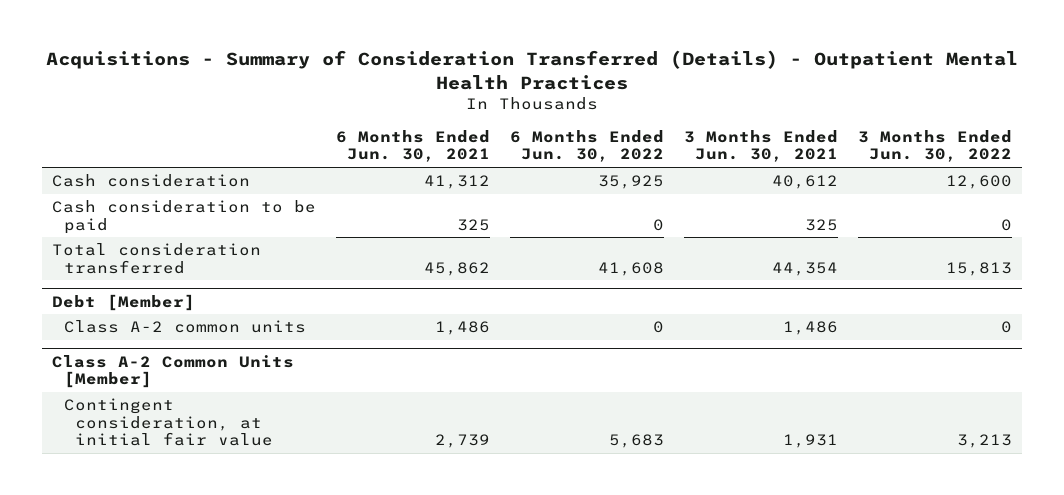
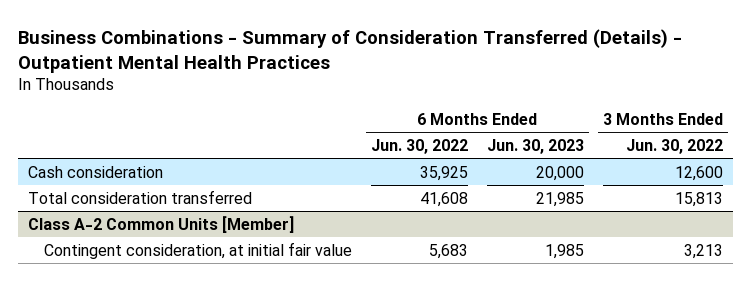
[46,50,1019,90] Acquisitions - Summary of Consideration Transferred (Details) - Outpatient Mental Health Practices -> [18,28,683,73] Business Combinations - Summary of Consideration Transferred (Details) - Outpatient Mental Health Practices
[336,130,491,163] 6 Months Ended Jun. 30, 2021 -> none
[684,130,839,163] 3 Months Ended Jun. 30, 2021 -> none
none -> [486,139,584,155] Jun. 30, 2023
[52,200,317,234] Cash consideration to be paid -> none
[52,293,196,311] Debt [Member] -> none
[63,320,306,334] Class A-2 common units -> none

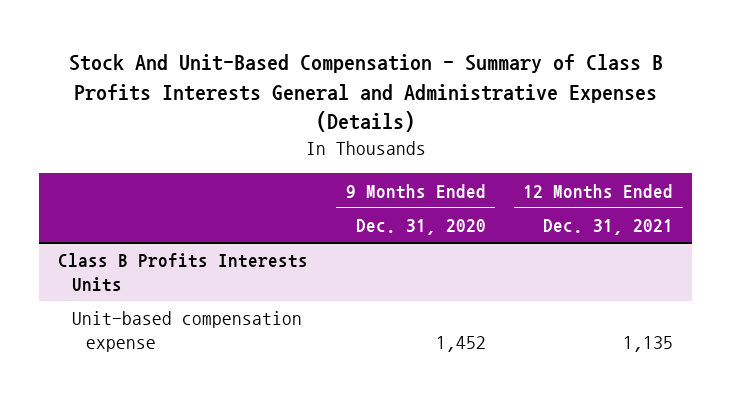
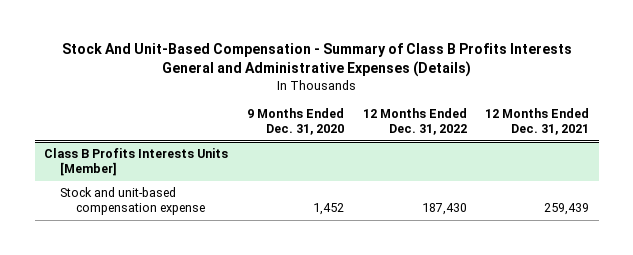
none -> [362,108,467,136] 12 Months Ended Dec. 31, 2022
[57,253,308,293] Class B Profits Interests Units -> [44,148,229,177] Class B Profits Interests Units [Member]
[72,311,303,353] Unit-based compensation expense -> [60,187,206,216] Stock and unit-based compensation expense
[623,336,674,353] 1,135 -> [544,203,590,216] 259,439

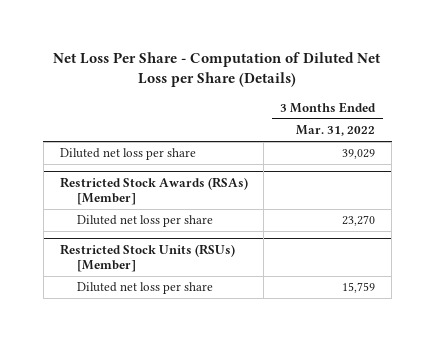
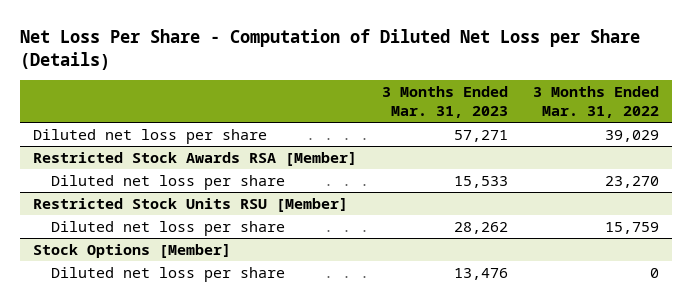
none -> [381,86,508,119] 3 Months Ended Mar. 31, 2023
[59,177,248,206] Restricted Stock Awards (RSAs) [Member] -> [32,151,357,166] Restricted Stock Awards RSA [Member]
[59,244,235,273] Restricted Stock Units (RSUs) [Member] -> [32,197,348,212] Restricted Stock Units RSU [Member]
none -> [32,243,231,258] Stock Options [Member]
none -> [50,266,285,282] Diluted net loss per share

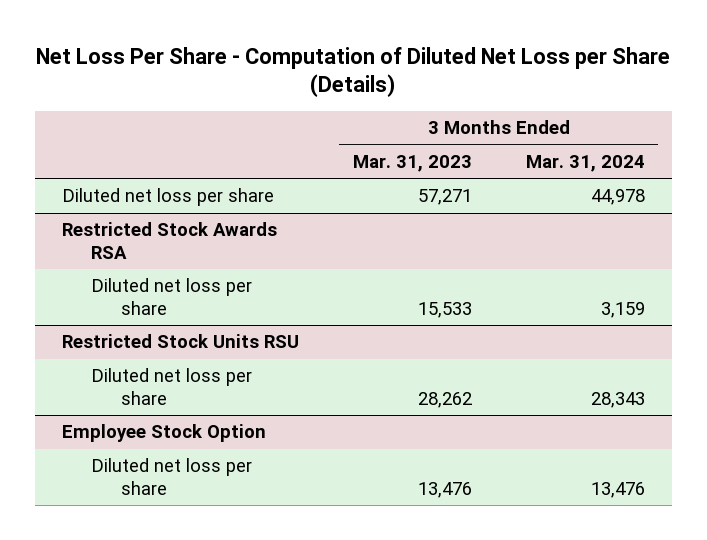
[533,86,660,119] 3 Months Ended Mar. 31, 2022 -> none
none -> [525,155,645,173] Mar. 31, 2024
[32,151,357,166] Restricted Stock Awards RSA [Member] -> [61,222,277,259] Restricted Stock Awards RSA
[32,197,348,212] Restricted Stock Units RSU [Member] -> [61,334,299,349] Restricted Stock Units RSU
[32,243,231,258] Stock Options [Member] -> [61,424,266,443] Employee Stock Option

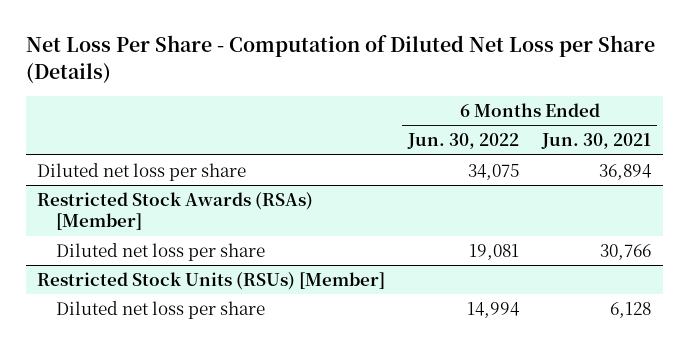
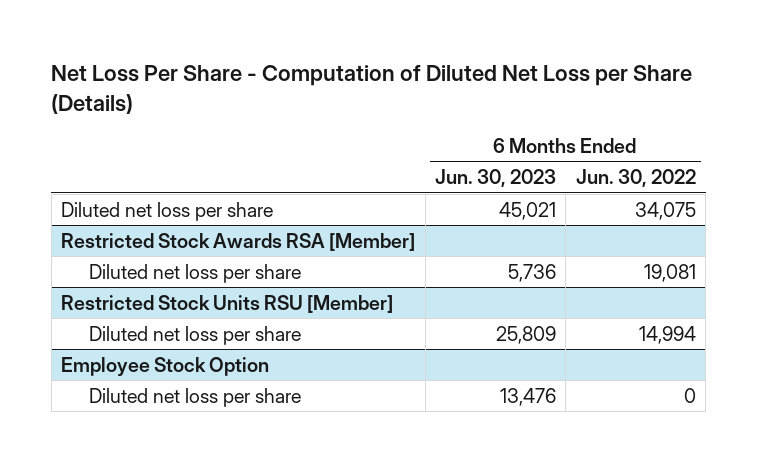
[541,133,652,150] Jun. 30, 2021 -> none
none -> [434,169,556,188] Jun. 30, 2023
[37,191,314,231] Restricted Stock Awards (RSAs) [Member] -> [61,232,416,251] Restricted Stock Awards RSA [Member]
[37,271,386,290] Restricted Stock Units (RSUs) [Member] -> [61,294,394,313] Restricted Stock Units RSU [Member]
none -> [61,356,270,376] Employee Stock Option
none -> [88,387,301,407] Diluted net loss per share

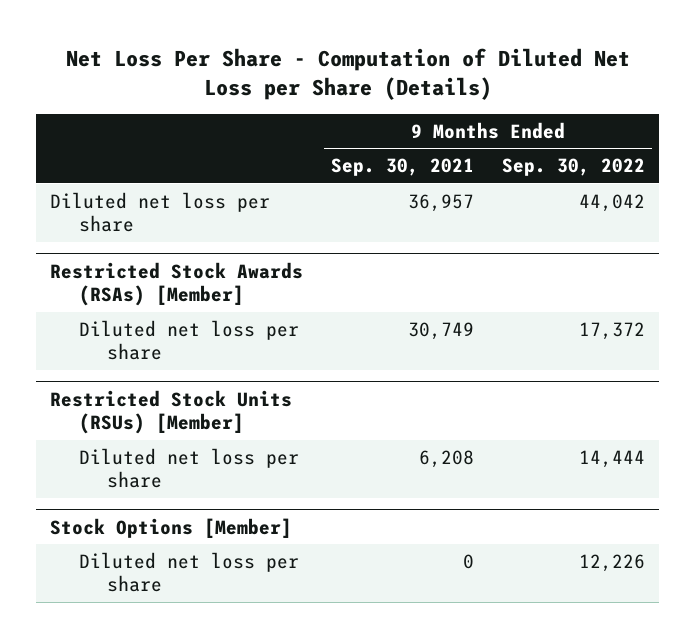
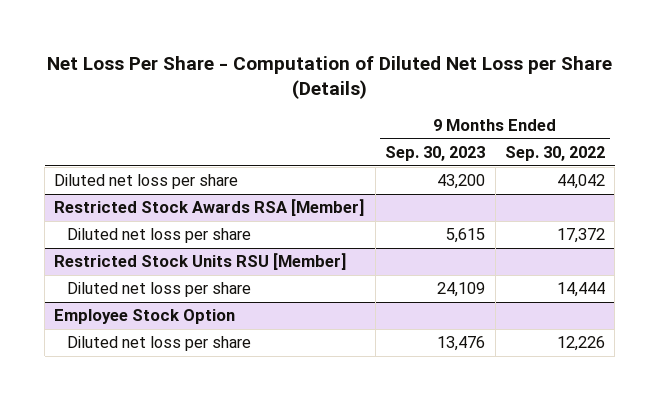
[331,158,475,177] Sep. 30, 2021 -> none
none -> [385,146,486,162] Sep. 30, 2023
[50,261,304,307] Restricted Stock Awards (RSAs) [Member] -> [54,199,366,217] Restricted Stock Awards RSA [Member]
[50,389,293,435] Restricted Stock Units (RSUs) [Member] -> [54,253,348,271] Restricted Stock Units RSU [Member]
[50,517,293,538] Stock Options [Member] -> [54,309,236,325] Employee Stock Option

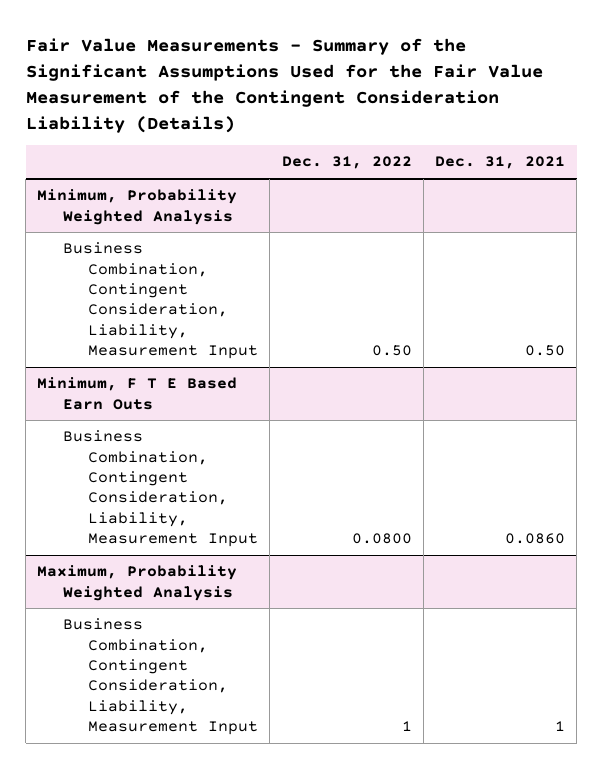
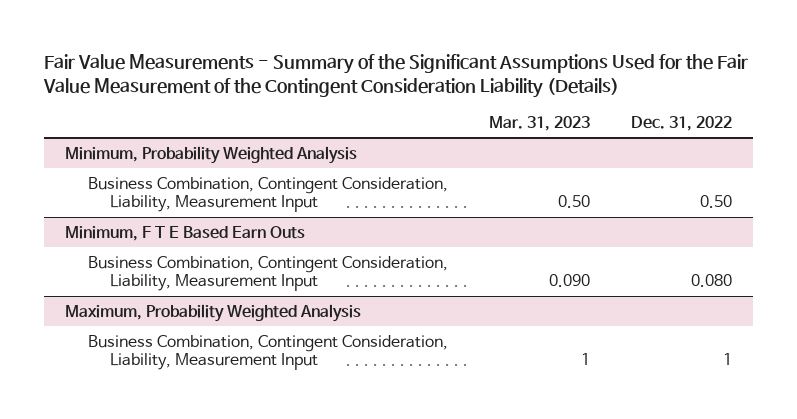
[435,156,566,170] Dec. 31, 2021 -> none
none -> [488,116,590,132] Mar. 31, 2023
[351,533,412,545] 0.0800 -> [691,274,733,288] 0.080

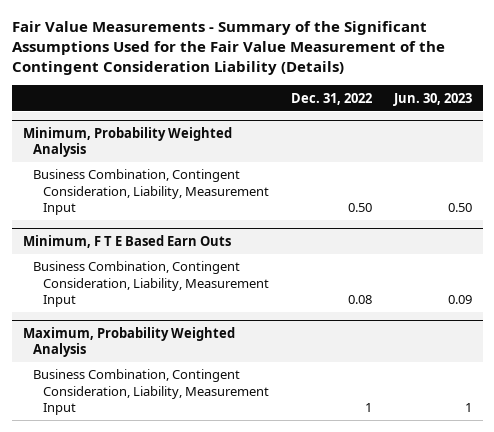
[488,116,590,132] Mar. 31, 2023 -> none
none -> [392,92,472,106] Jun. 30, 2023
[691,274,733,288] 0.080 -> [347,295,372,305] 0.08

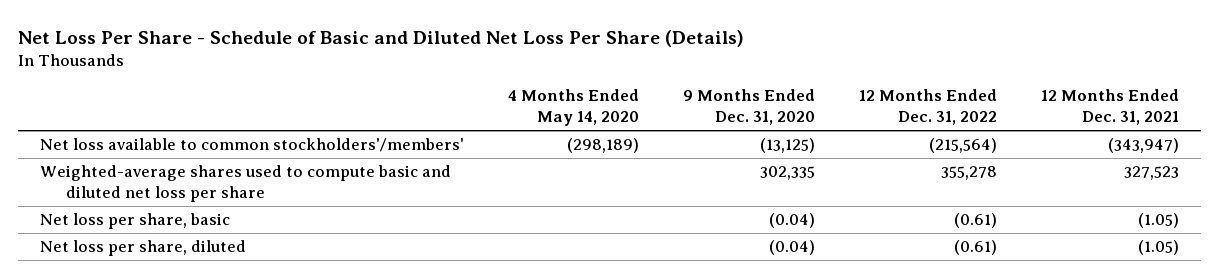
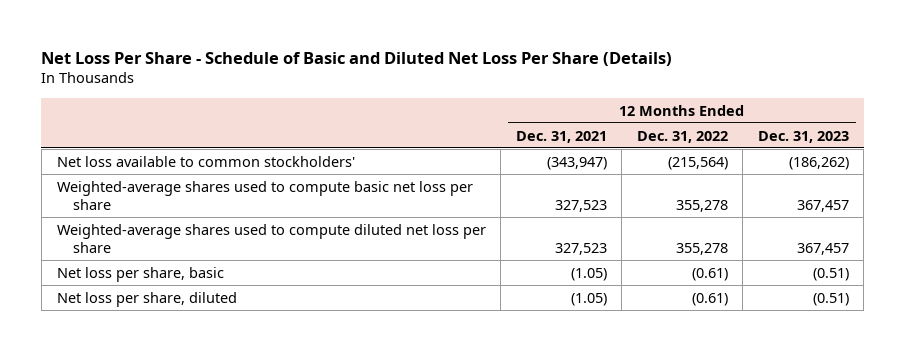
[508,89,640,127] 4 Months Ended May 14, 2020 -> none
[683,89,816,126] 9 Months Ended Dec. 31, 2020 -> none
none -> [757,130,849,143] Dec. 31, 2023
[40,138,465,153] Net loss available to common stockholders'/members' -> [56,155,355,167] Net loss available to common stockholders'
[40,165,452,203] Weighted-average shares used to compute basic and diluted net loss per share -> [56,180,473,210] Weighted-average shares used to compute basic net loss per share
none -> [56,223,486,253] Weighted-average shares used to compute diluted net loss per share

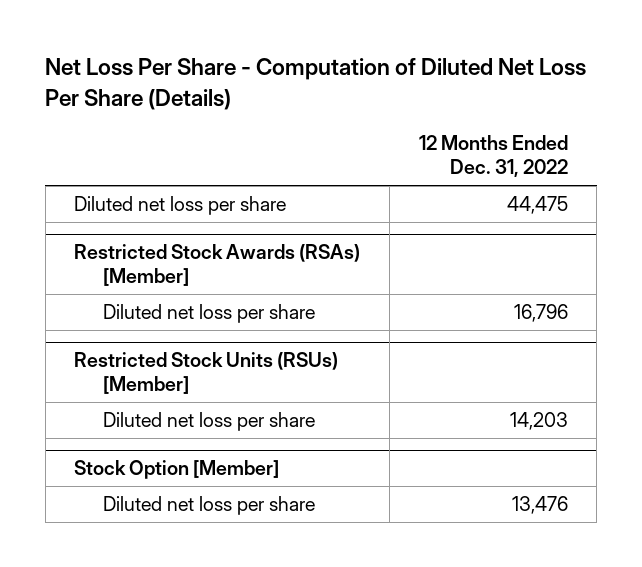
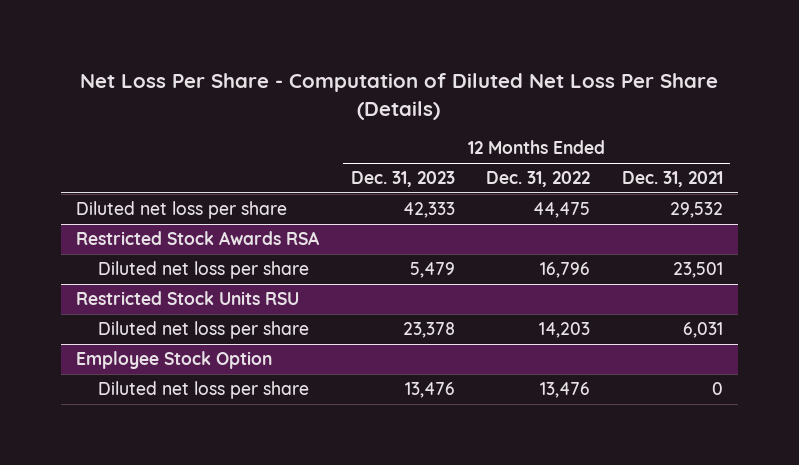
none -> [350,171,455,188] Dec. 31, 2023
none -> [621,171,723,188] Dec. 31, 2021
[74,244,361,287] Restricted Stock Awards (RSAs) [Member] -> [76,231,320,246] Restricted Stock Awards RSA
[74,352,339,395] Restricted Stock Units (RSUs) [Member] -> [76,291,300,306] Restricted Stock Units RSU
[74,460,280,480] Stock Option [Member] -> [76,351,273,370] Employee Stock Option

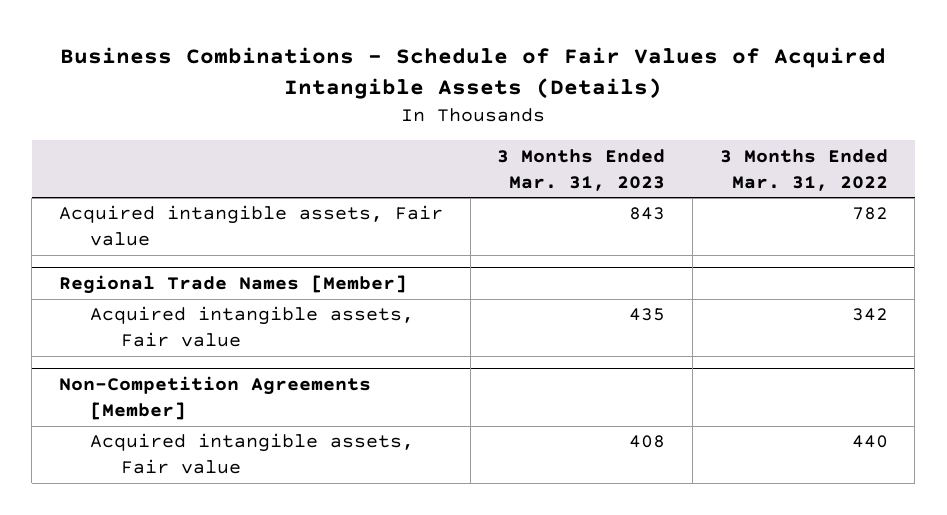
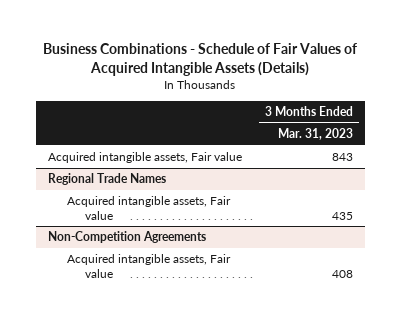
[719,148,888,191] 3 Months Ended Mar. 31, 2022 -> none
[59,275,408,295] Regional Trade Names [Member] -> [47,173,166,186] Regional Trade Names
[59,376,372,421] Non-Competition Agreements [Member] -> [47,231,206,244] Non-Competition Agreements

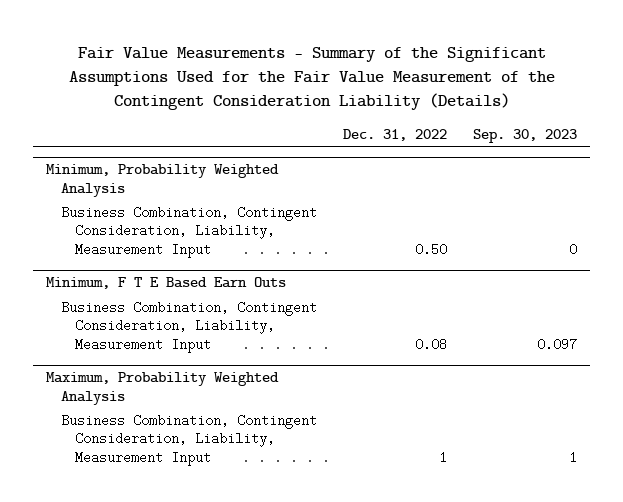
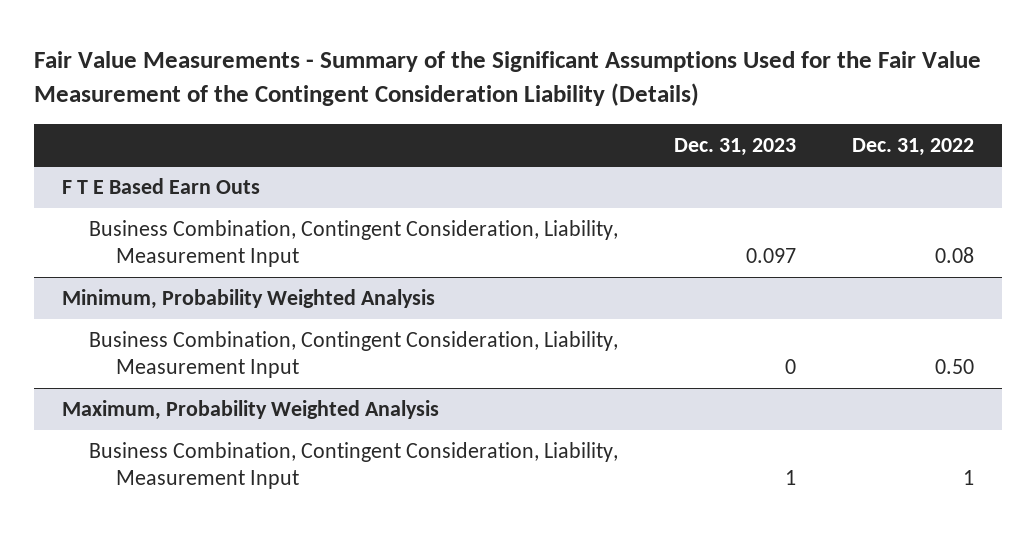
[472,129,577,144] Sep. 30, 2023 -> none
none -> [673,137,796,156] Dec. 31, 2023
none -> [61,177,260,194] F T E Based Earn Outs
none -> [89,219,619,267] Business Combination, Contingent Consideration, Liability, Measurement Input
[46,277,287,290] Minimum, F T E Based Earn Outs -> none
[60,301,317,353] Business Combination, Contingent Consideration, Liability, Measurement Input -> none

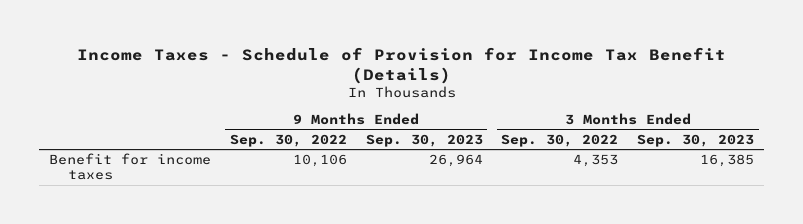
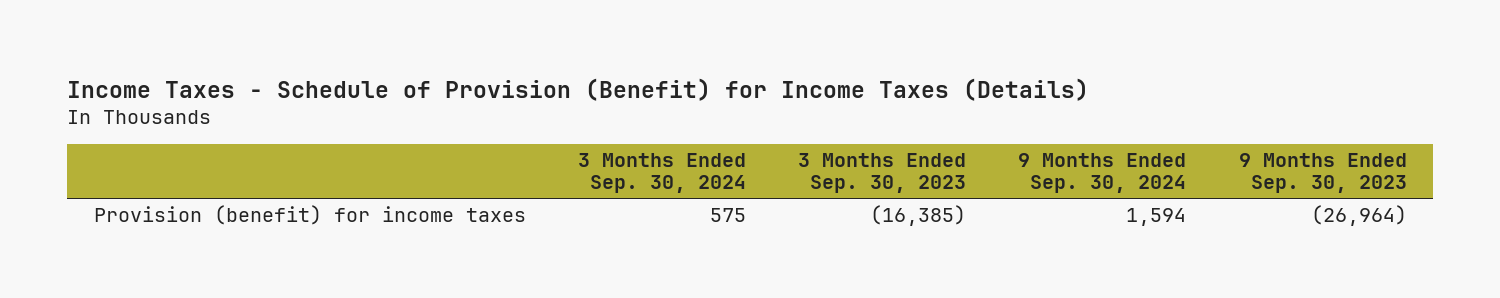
[76,46,726,84] Income Taxes - Schedule of Provision for Income Tax Benefit (Details) -> [67,77,1090,101] Income Taxes - Schedule of Provision (Benefit) for Income Taxes (Details)
[229,133,347,147] Sep. 30, 2022 -> none
[501,133,619,147] Sep. 30, 2022 -> none
none -> [577,152,746,194] 3 Months Ended Sep. 30, 2024
none -> [1018,152,1187,194] 9 Months Ended Sep. 30, 2024
[48,153,211,181] Benefit for income taxes -> [93,205,526,226] Provision (benefit) for income taxes
[428,154,483,168] 26,964 -> [1310,205,1407,227] (26,964)
[700,154,755,168] 16,385 -> [870,205,967,227] (16,385)

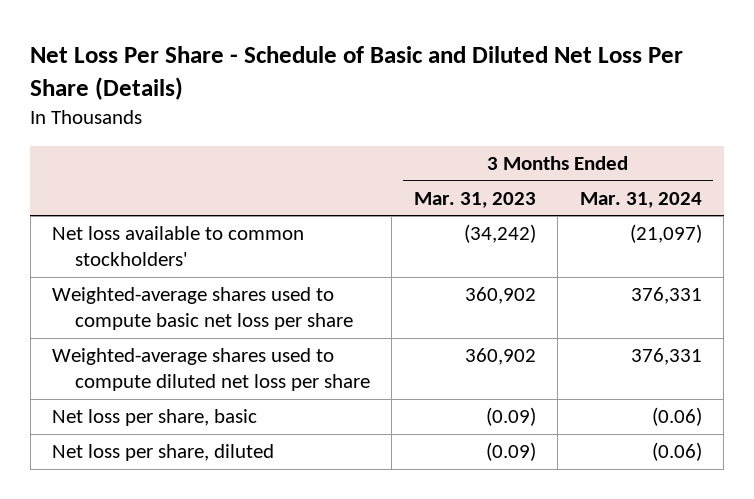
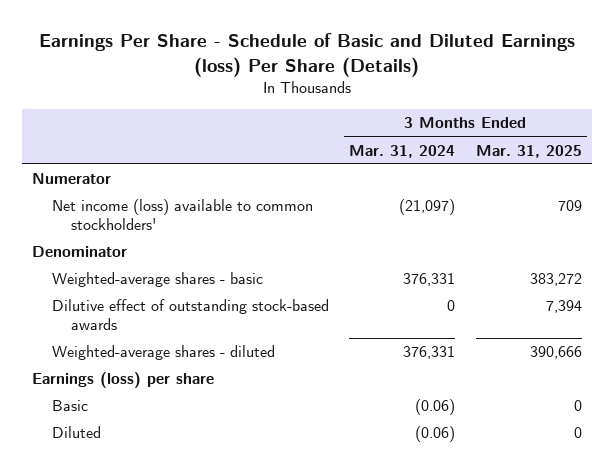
[30,45,684,100] Net Loss Per Share - Schedule of Basic and Diluted Net Loss Per Share (Details) -> [38,32,575,77] Earnings Per Share - Schedule of Basic and Diluted Earnings (loss) Per Share (Details)
[413,191,536,208] Mar. 31, 2023 -> none
none -> [475,144,582,158] Mar. 31, 2025
none -> [32,173,112,185] Numerator
[51,226,304,267] Net loss available to common stockholders' -> [51,199,313,231] Net income (loss) available to common stockholders'
none -> [32,246,128,258] Denominator
[51,287,353,331] Weighted-average shares used to compute basic net loss per share -> [51,272,263,288] Weighted-average shares - basic
none -> [51,299,329,331] Dilutive effect of outstanding stock-based awards
[51,348,370,392] Weighted-average shares used to compute diluted net loss per share -> [51,345,275,361] Weighted-average shares - diluted
none -> [32,372,215,389] Earnings (loss) per share
[51,409,257,427] Net loss per share, basic -> [51,400,88,412] Basic
[51,444,274,462] Net loss per share, diluted -> [51,426,101,439] Diluted

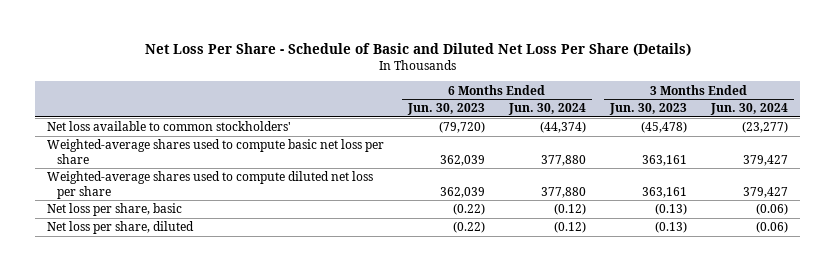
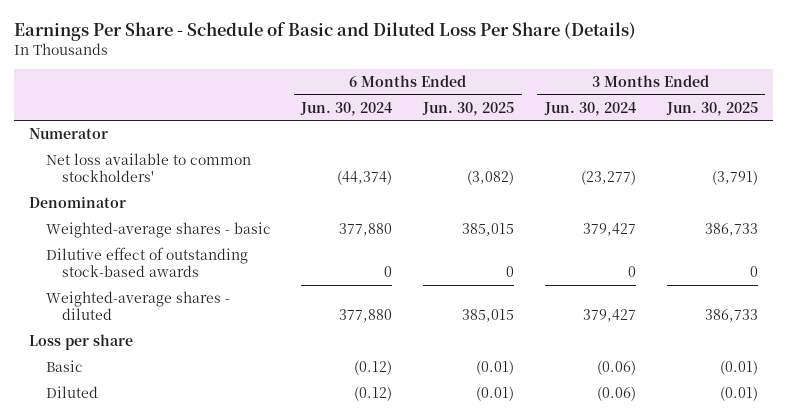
[144,42,691,56] Net Loss Per Share - Schedule of Basic and Diluted Net Loss Per Share (Details) -> [13,21,636,41] Earnings Per Share - Schedule of Basic and Diluted Loss Per Share (Details)
[407,103,486,116] Jun. 30, 2023 -> none
[608,103,687,116] Jun. 30, 2023 -> none
none -> [422,101,515,116] Jun. 30, 2025
none -> [665,101,758,116] Jun. 30, 2025
none -> [28,128,108,140] Numerator
none -> [28,196,126,209] Denominator
[47,139,385,164] Weighted-average shares used to compute basic net loss per share -> [45,222,271,239] Weighted-average shares - basic
none -> [45,247,248,278] Dilutive effect of outstanding stock-based awards
[47,171,374,199] Weighted-average shares used to compute diluted net loss per share -> [45,291,230,321] Weighted-average shares - diluted
none -> [28,334,133,351] Loss per share
[47,203,183,217] Net loss per share, basic -> [45,360,83,373] Basic
[47,221,195,235] Net loss per share, diluted -> [45,386,98,399] Diluted

